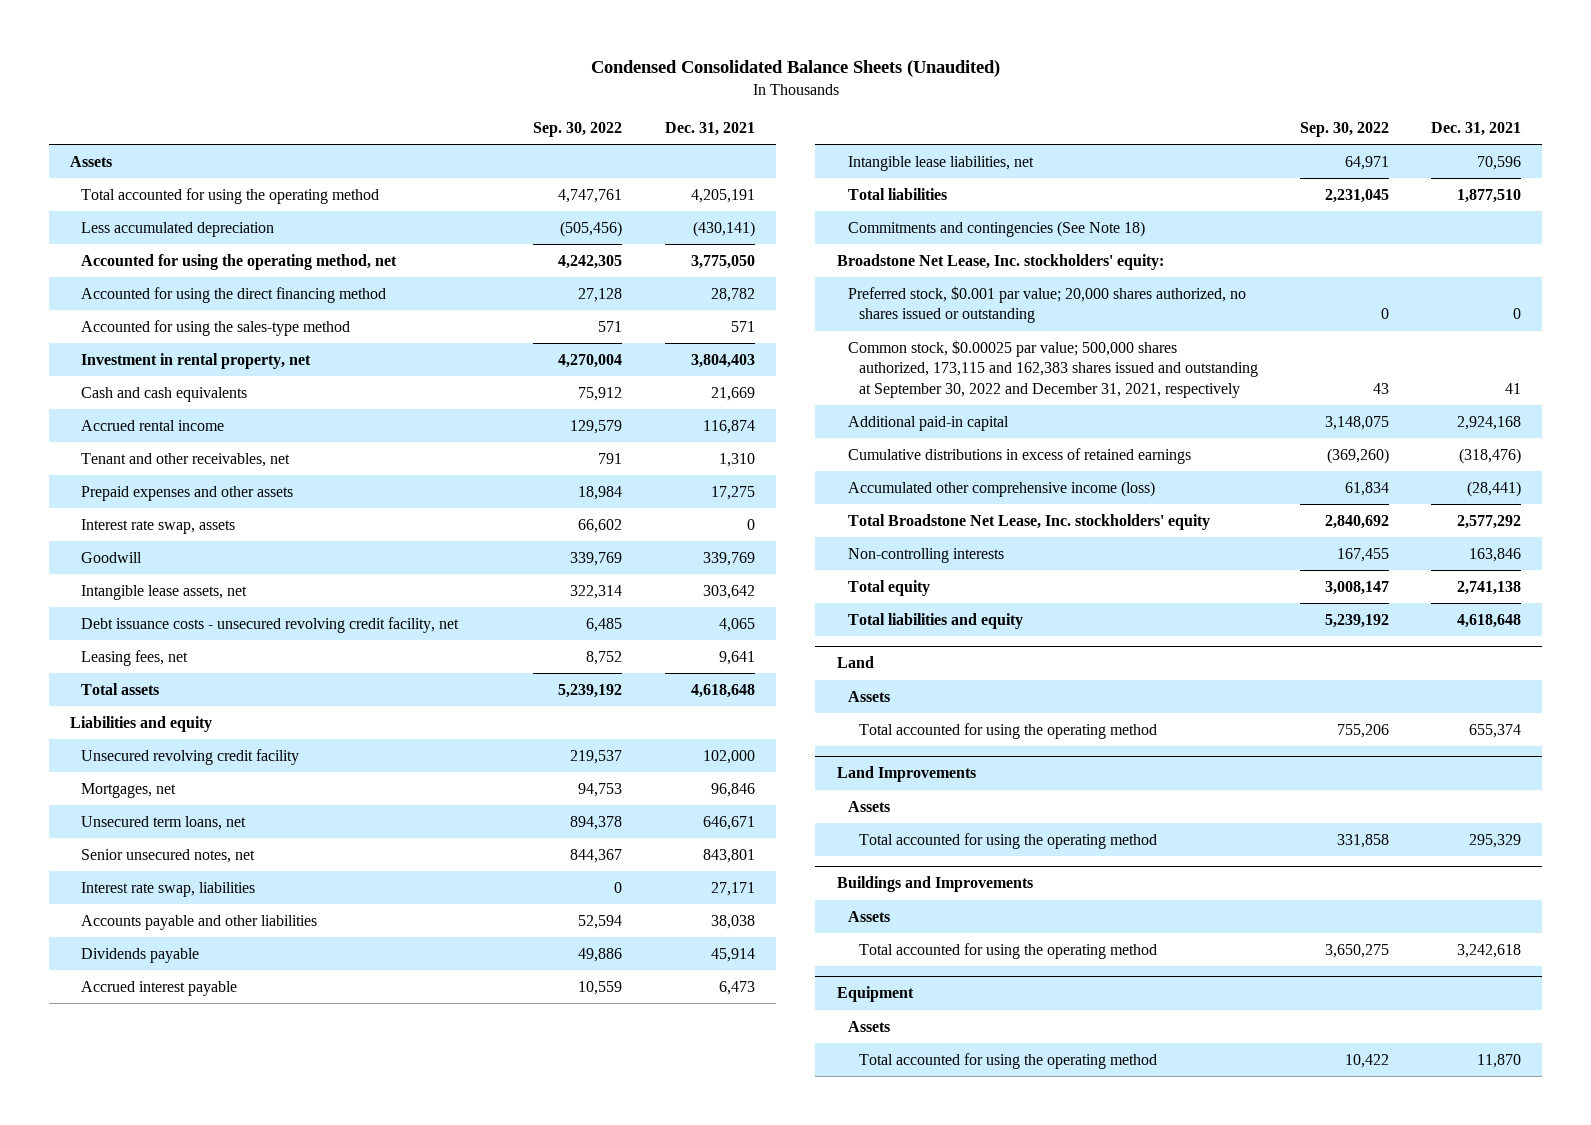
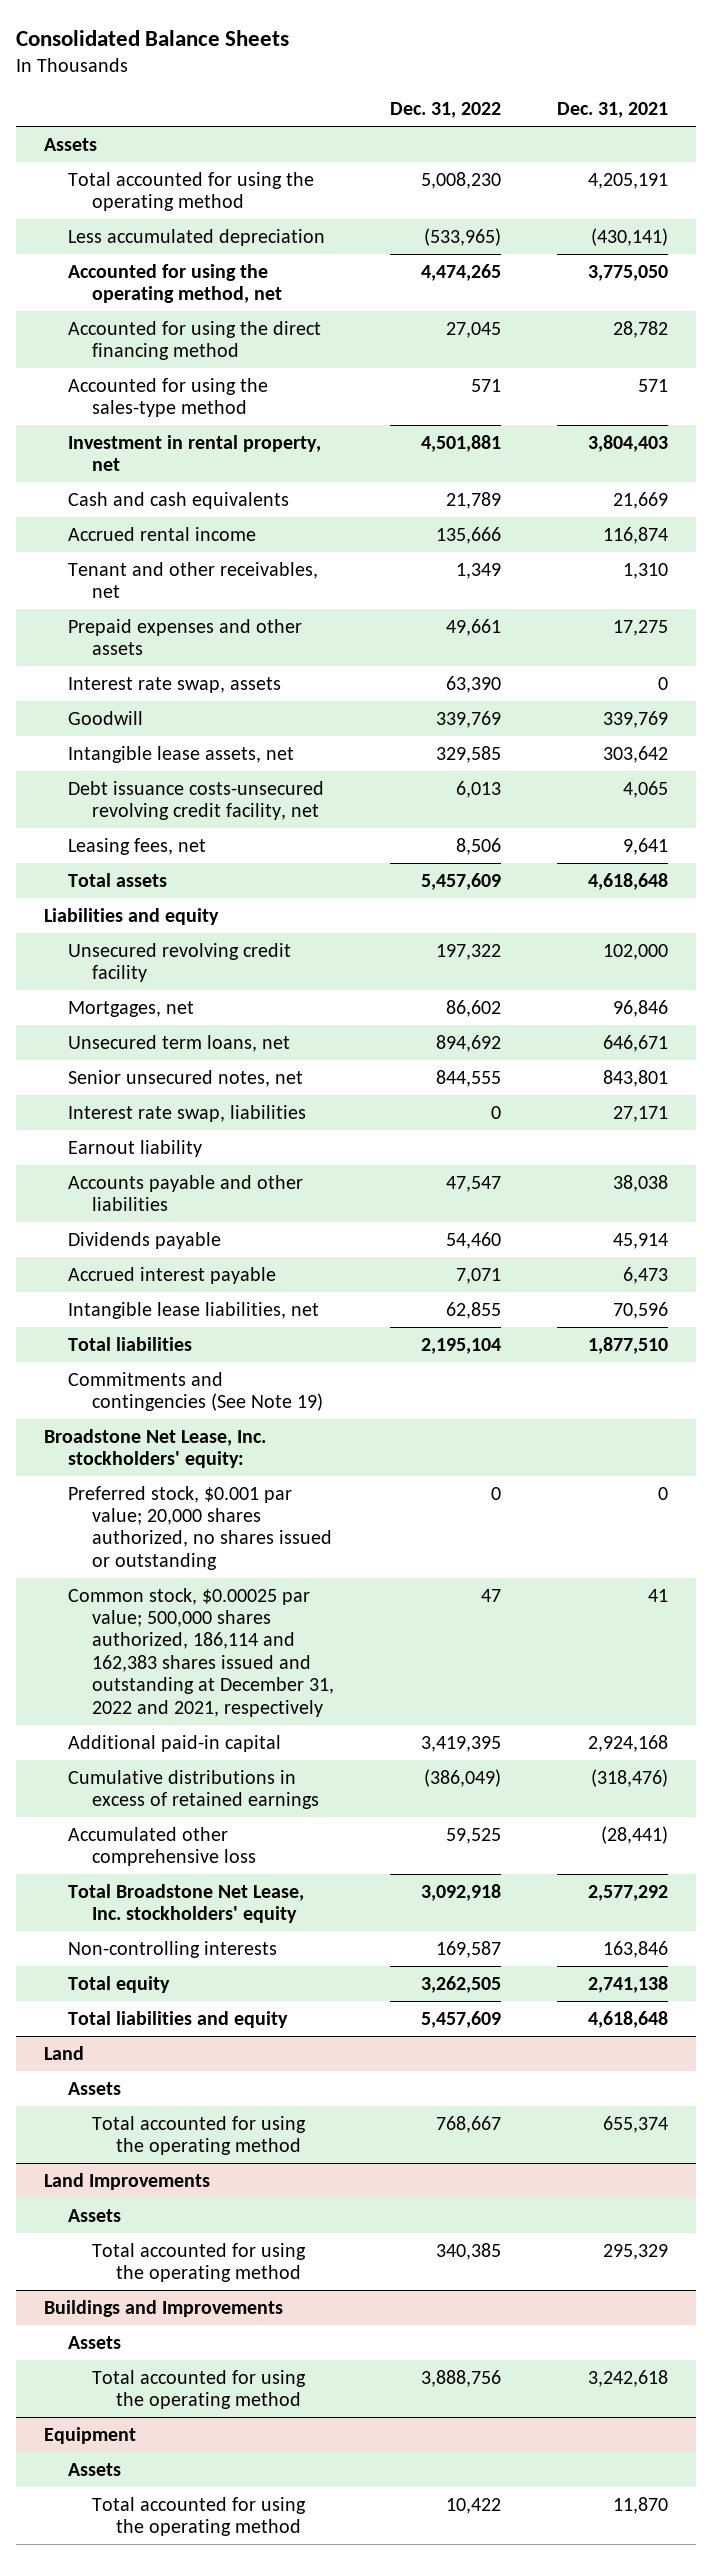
[590,60,1000,78] Condensed Consolidated Balance Sheets (Unaudited) -> [15,29,289,46] Consolidated Balance Sheets
[533,121,623,137] Sep. 30, 2022 -> none
none -> [389,102,501,119] Dec. 31, 2022
[80,616,459,633] Debt issuance costs - unsecured revolving credit facility, net -> [67,780,324,821] Debt issuance costs-unsecured revolving credit facility, net
none -> [67,1139,202,1157] Earnout liability
[847,220,1145,237] Commitments and contingencies (See Note 18) -> [67,1371,323,1412] Commitments and contingencies (See Note 19)
[847,339,1259,398] Common stock, $0.00025 par value; 500,000 shares authorized, 173,115 and 162,383 shares issued and outstanding at September 30, 2022 and December 31, 2021, respectively -> [67,1587,334,1717] Common stock, $0.00025 par value; 500,000 shares authorized, 186,114 and 162,383 shares issued and outstanding at December 31, 2022 and 2021, respectively
[847,480,1155,497] Accumulated other comprehensive income (loss) -> [67,1826,256,1867] Accumulated other comprehensive loss

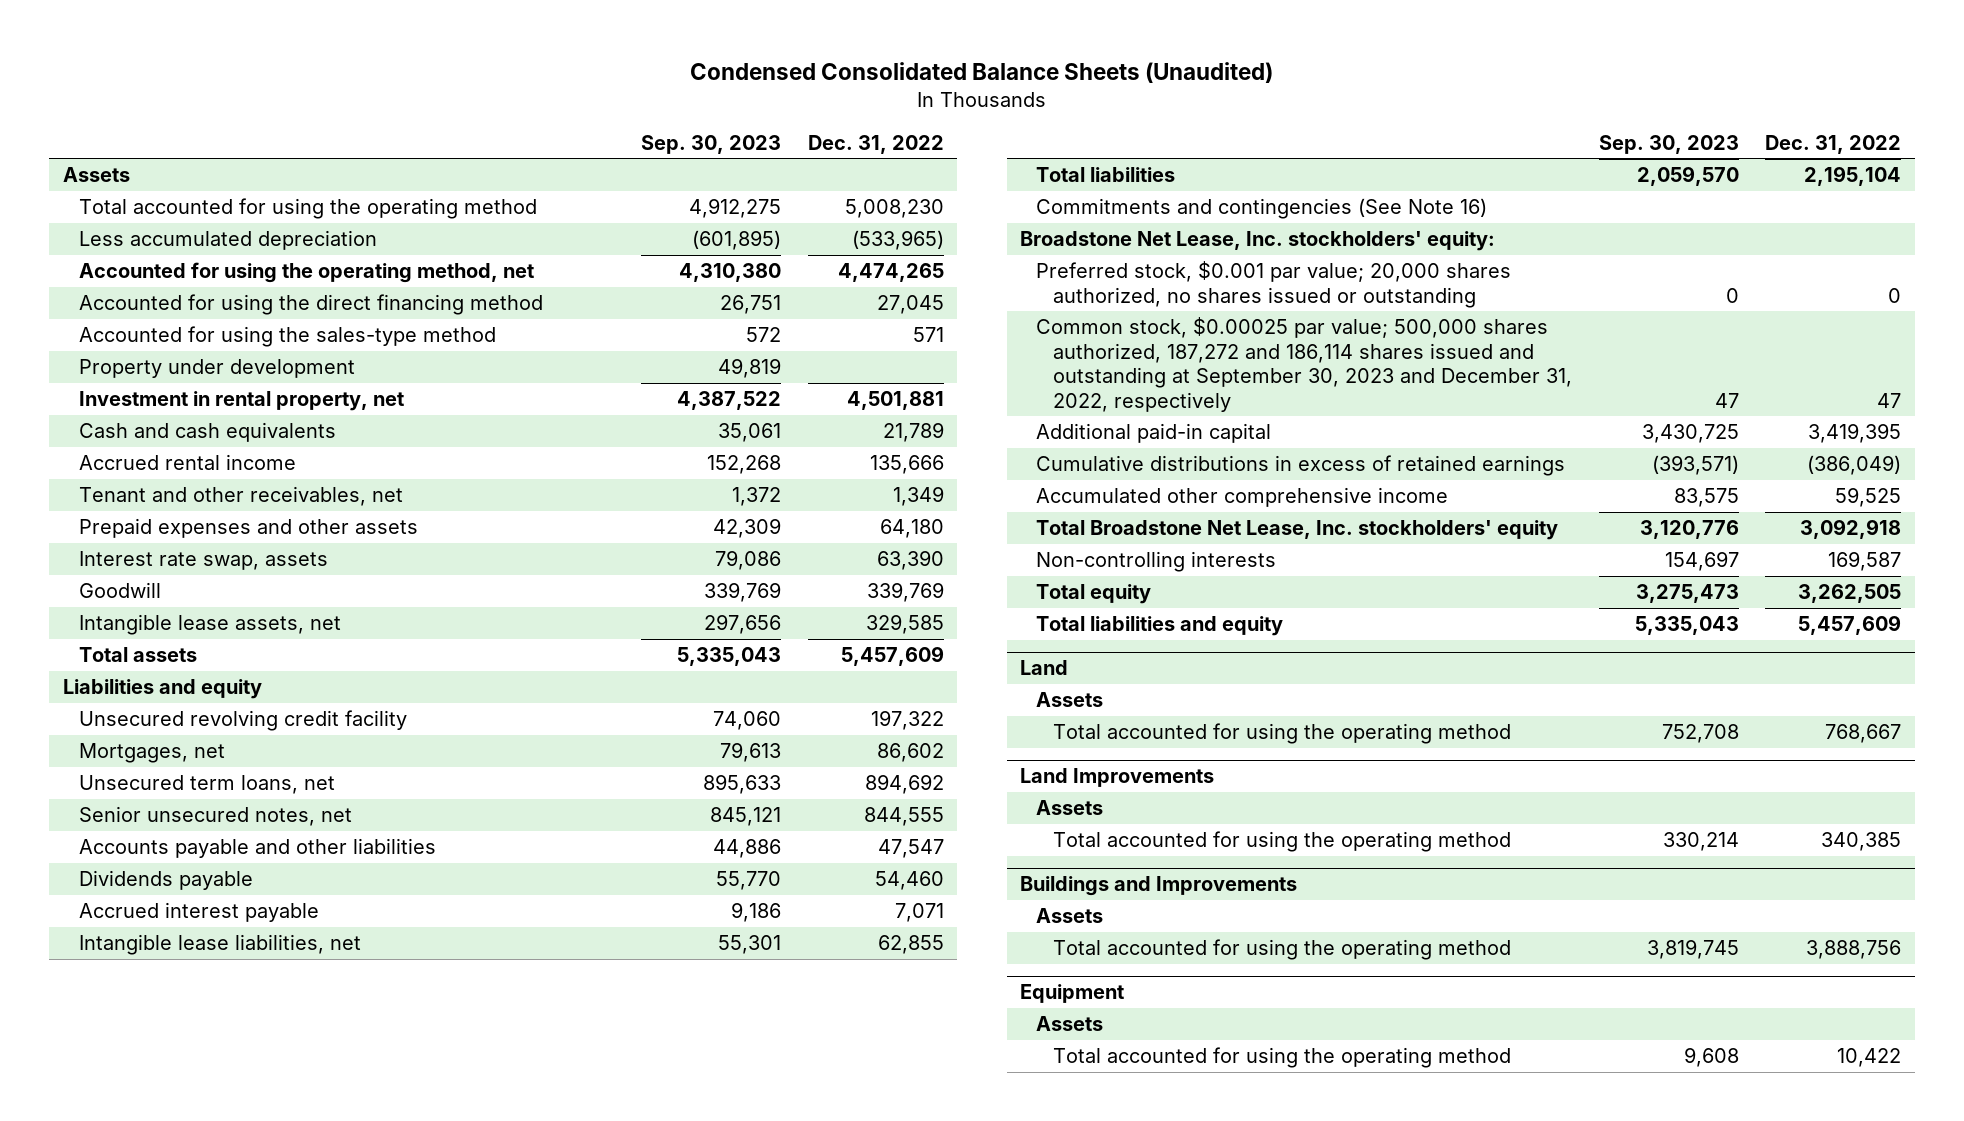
[15,29,289,46] Consolidated Balance Sheets -> [690,61,1274,83] Condensed Consolidated Balance Sheets (Unaudited)
[556,102,668,119] Dec. 31, 2021 -> none
none -> [641,134,782,154] Sep. 30, 2023
none -> [78,359,355,379] Property under development
[445,618,501,636] 49,661 -> [879,519,944,539] 64,180
[67,780,324,821] Debt issuance costs-unsecured revolving credit facility, net -> none
[67,837,206,855] Leasing fees, net -> none
[67,1104,306,1122] Interest rate swap, liabilities -> none
[67,1139,202,1157] Earnout liability -> none
[67,1371,323,1412] Commitments and contingencies (See Note 19) -> [1036,198,1488,220] Commitments and contingencies (See Note 16)
[67,1587,334,1717] Common stock, $0.00025 par value; 500,000 shares authorized, 186,114 and 162,383 shares issued and outstanding at December 31, 2022 and 2021, respectively -> [1036,317,1572,412] Common stock, $0.00025 par value; 500,000 shares authorized, 187,272 and 186,114 shares issued and outstanding at September 30, 2023 and December 31, 2022, respectively
[67,1826,256,1867] Accumulated other comprehensive loss -> [1036,487,1449,508] Accumulated other comprehensive income

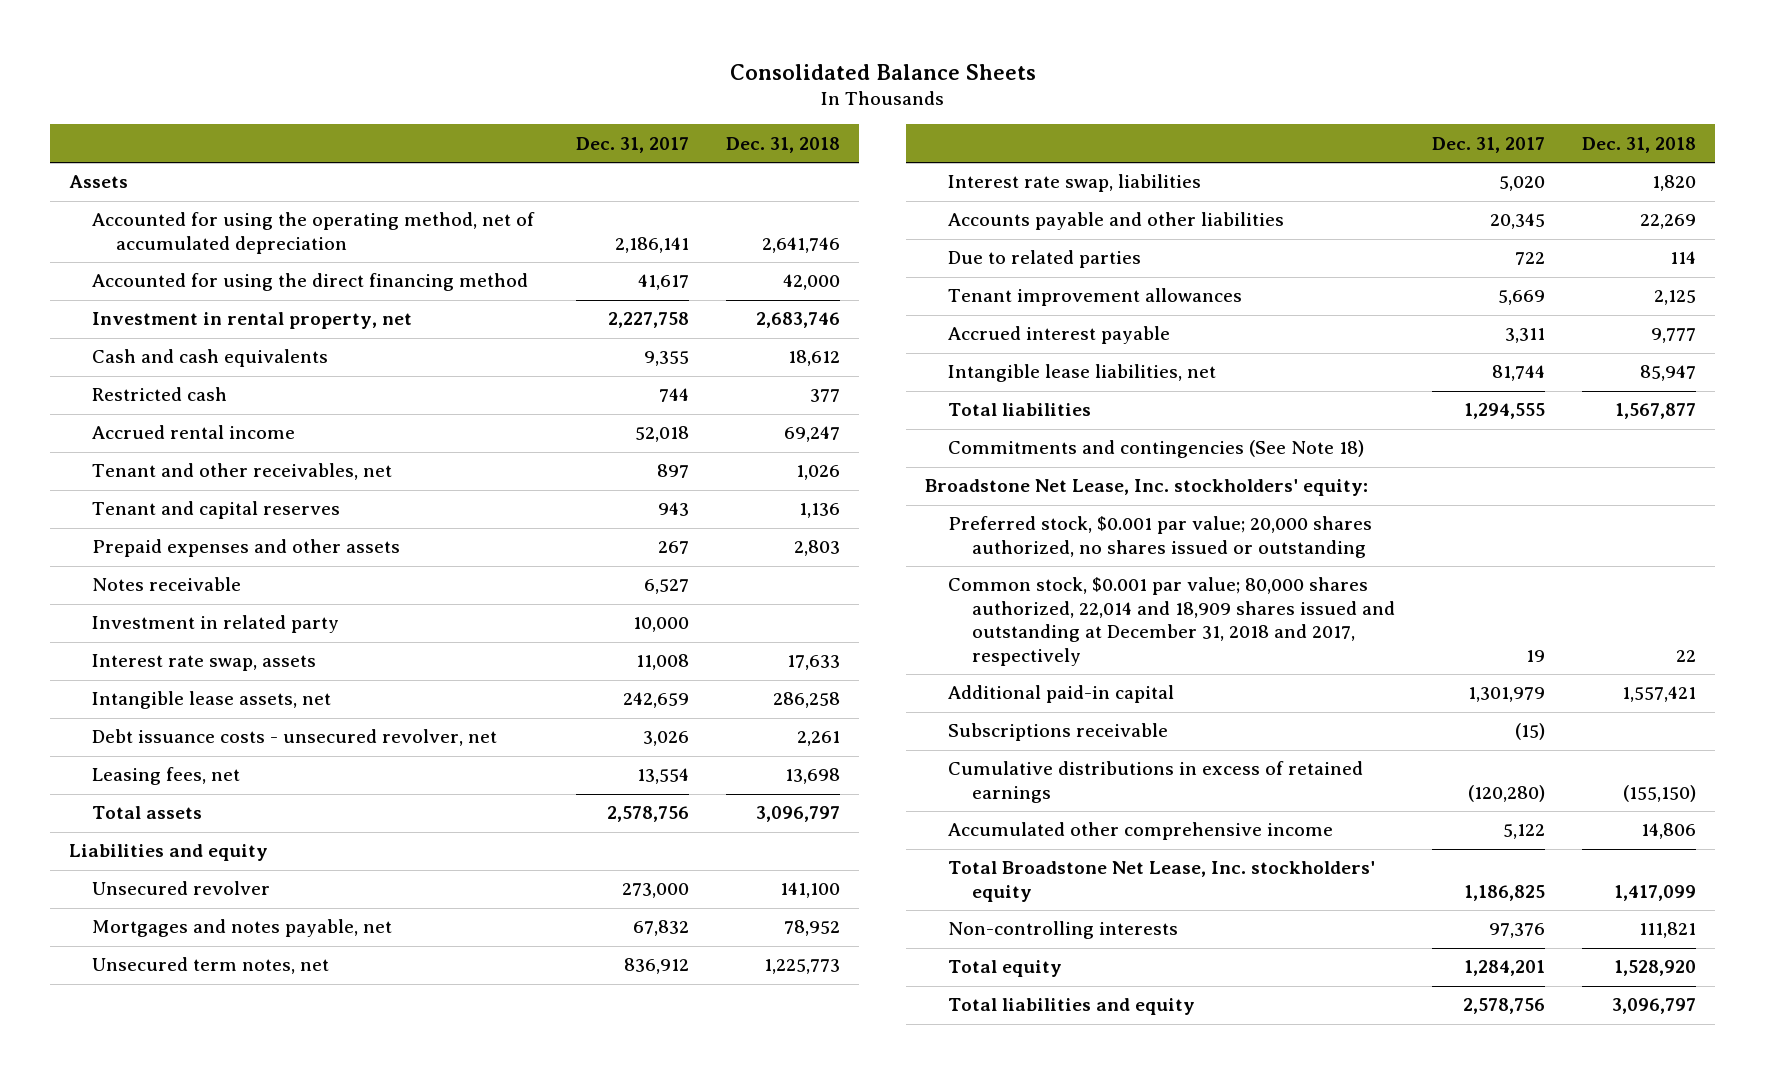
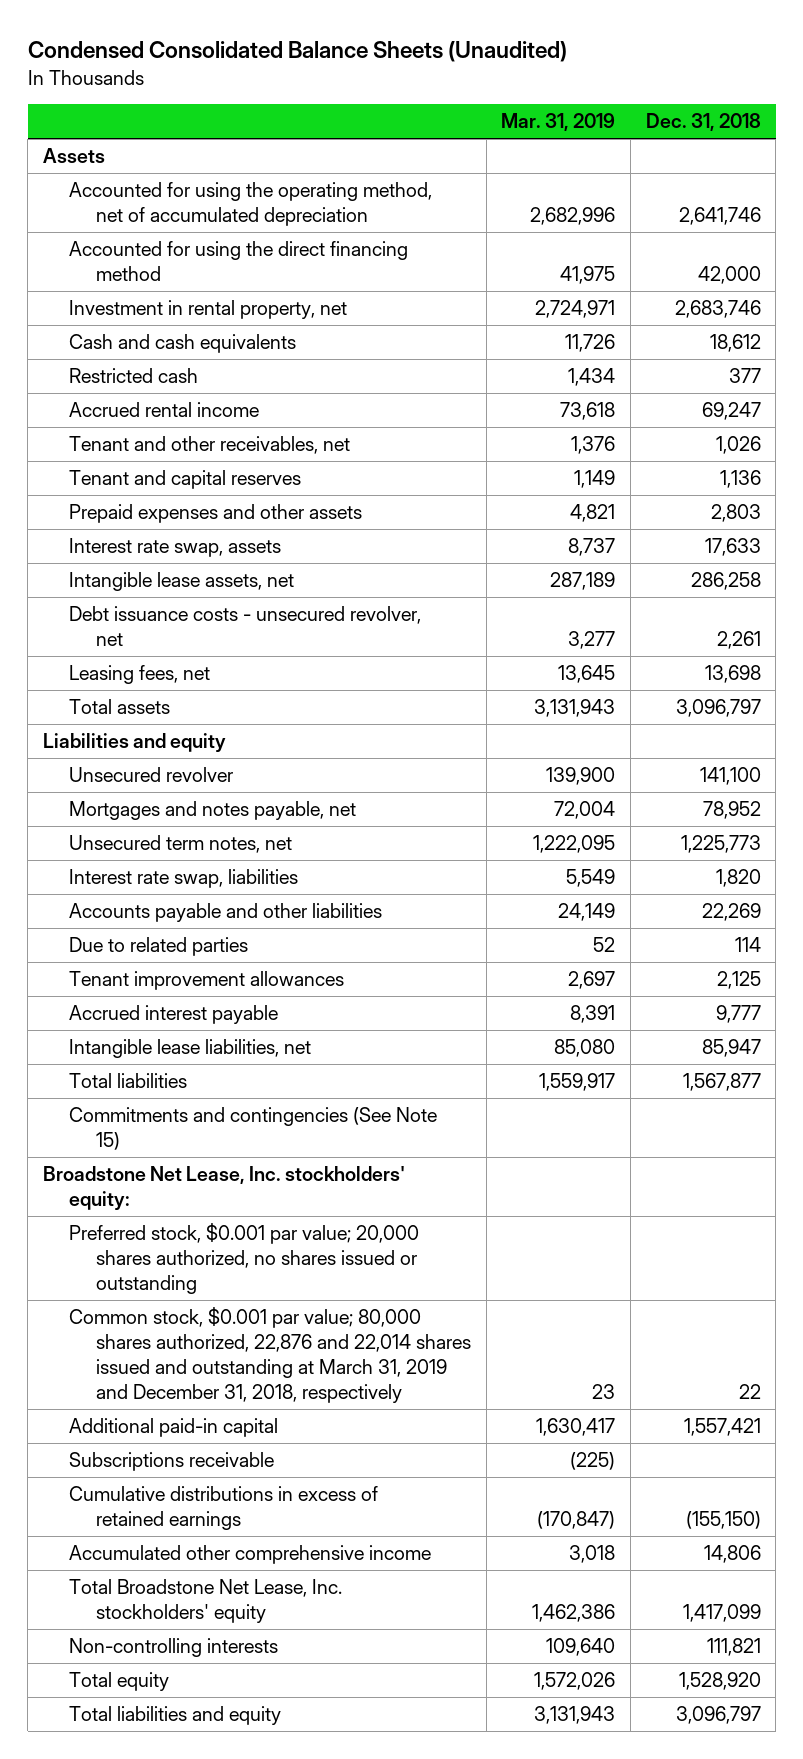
[729,63,1036,80] Consolidated Balance Sheets -> [27,41,567,63] Condensed Consolidated Balance Sheets (Unaudited)
[576,136,690,153] Dec. 31, 2017 -> none
none -> [501,113,616,132] Mar. 31, 2019
[92,577,242,592] Notes receivable -> none
[92,615,340,634] Investment in related party -> none
[948,440,1365,459] Commitments and contingencies (See Note 18) -> [69,1107,438,1151] Commitments and contingencies (See Note 15)
[948,577,1396,666] Common stock, $0.001 par value; 80,000 shares authorized, 22,014 and 18,909 shares issued and outstanding at December 31, 2018 and 2017, respectively -> [69,1307,472,1403] Common stock, $0.001 par value; 80,000 shares authorized, 22,876 and 22,014 shares issued and outstanding at March 31, 2019 and December 31, 2018, respectively

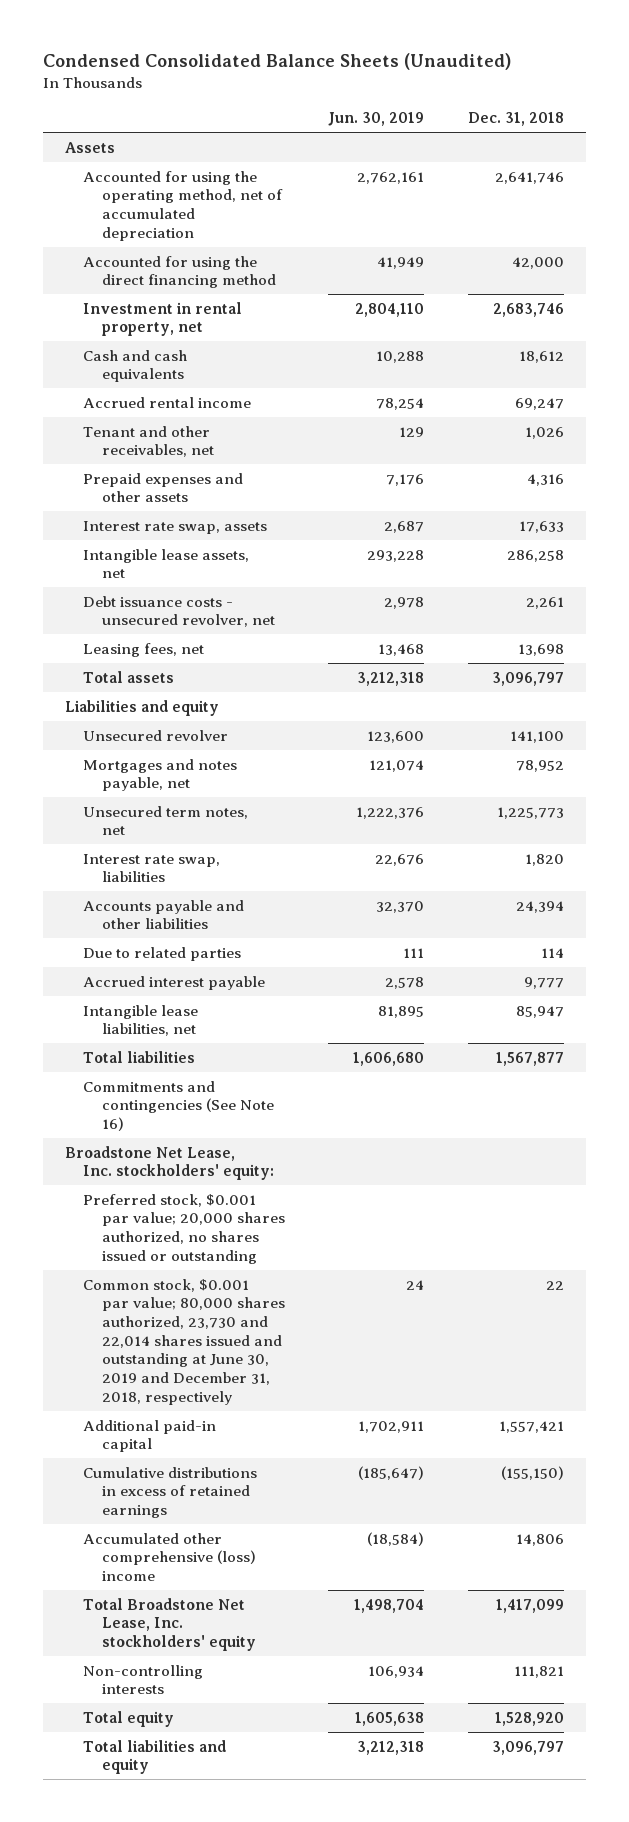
[501,113,616,132] Mar. 31, 2019 -> none
none -> [328,112,425,127] Jun. 30, 2019
[69,368,199,384] Restricted cash -> none
[69,470,302,490] Tenant and capital reserves -> none
[710,504,761,523] 2,803 -> [527,473,565,486] 4,316
[701,903,761,922] 22,269 -> [516,900,565,913] 24,394
[69,971,345,991] Tenant improvement allowances -> none
[69,1107,438,1151] Commitments and contingencies (See Note 15) -> [83,1080,274,1132] Commitments and contingencies (See Note 16)
[69,1307,472,1403] Common stock, $0.001 par value; 80,000 shares authorized, 22,876 and 22,014 shares issued and outstanding at March 31, 2019 and December 31, 2018, respectively -> [83,1278,285,1405] Common stock, $0.001 par value; 80,000 shares authorized, 23,730 and 22,014 shares issued and outstanding at June 30, 2019 and December 31, 2018, respectively
[69,1452,275,1472] Subscriptions receivable -> none
[69,1545,432,1565] Accumulated other comprehensive income -> [83,1532,256,1582] Accumulated other comprehensive (loss) income

